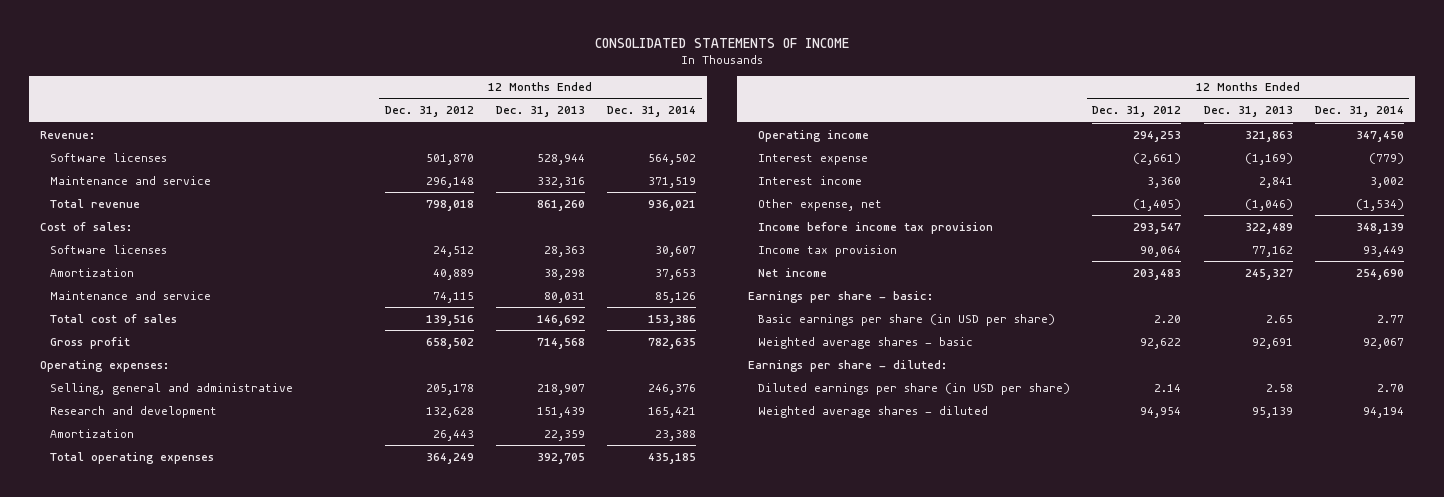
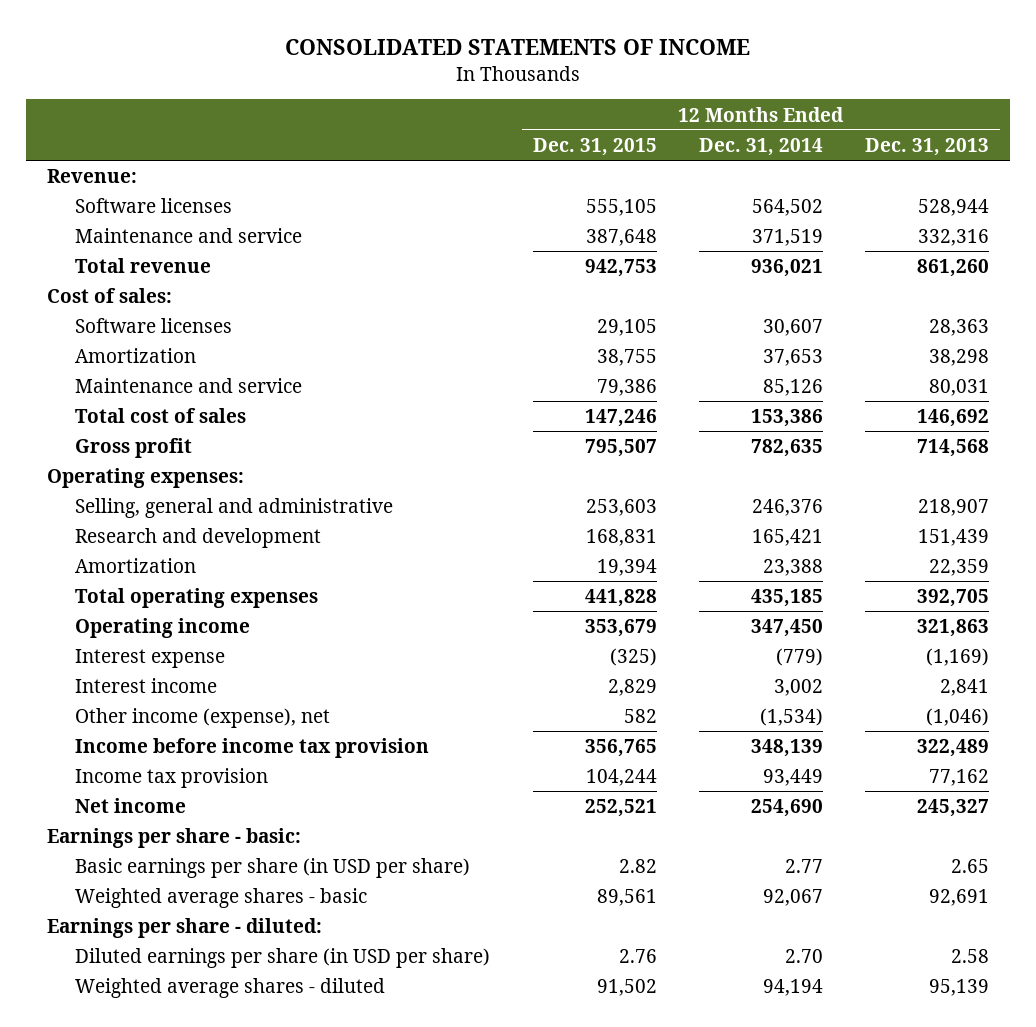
[384,106,474,118] Dec. 31, 2012 -> none
none -> [532,137,657,156] Dec. 31, 2015
[758,198,883,211] Other expense, net -> [75,708,331,729] Other income (expense), net

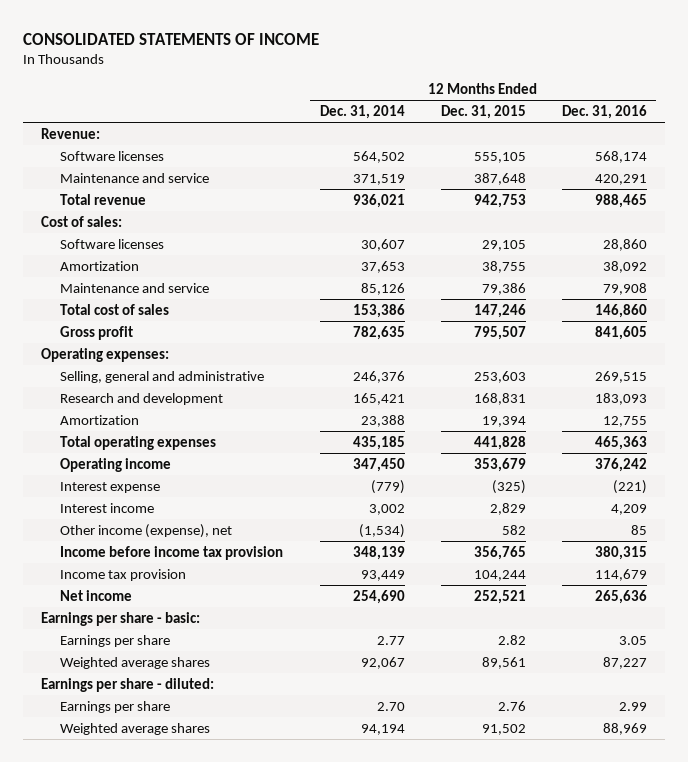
[865,137,990,156] Dec. 31, 2013 -> none
none -> [562,104,648,119] Dec. 31, 2016
[75,858,471,879] Basic earnings per share (in USD per share) -> [60,634,171,647] Earnings per share
[75,888,368,909] Weighted average shares - basic -> [60,656,211,669] Weighted average shares
[75,948,491,969] Diluted earnings per share (in USD per share) -> [60,700,171,713] Earnings per share
[75,978,386,999] Weighted average shares - diluted -> [60,722,211,735] Weighted average shares

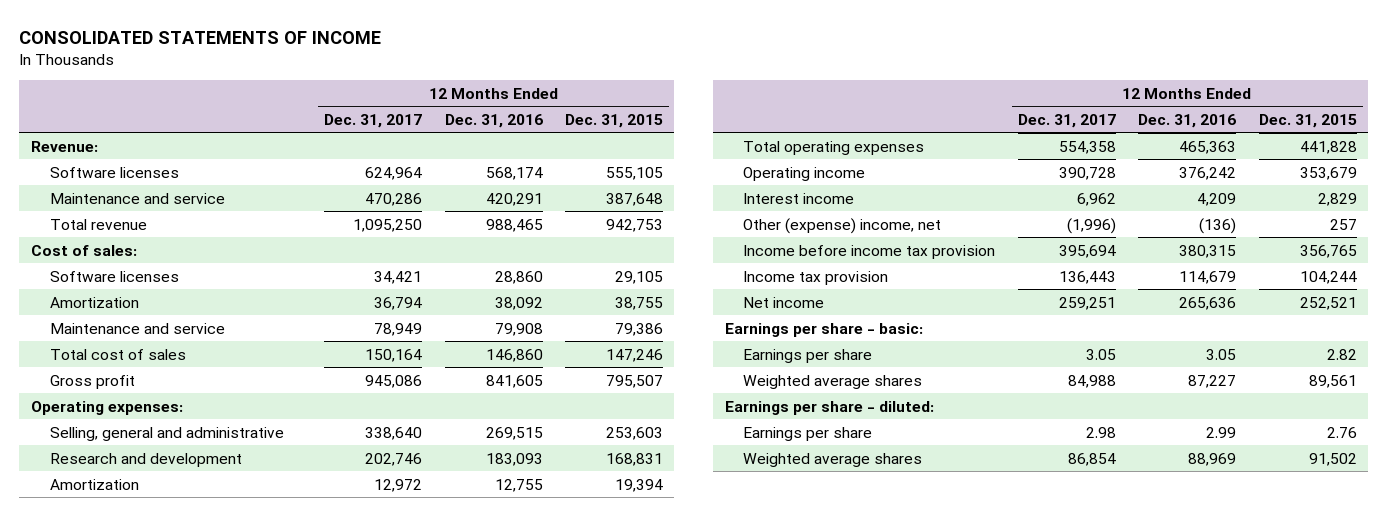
[319,104,405,119] Dec. 31, 2014 -> none
none -> [324,113,423,128] Dec. 31, 2017
[60,481,161,493] Interest expense -> none
[60,523,233,538] Other income (expense), net -> [743,217,942,234] Other (expense) income, net
[501,524,526,535] 582 -> [1329,218,1357,230] 257
[631,524,648,535] 85 -> [1199,217,1237,234] (136)

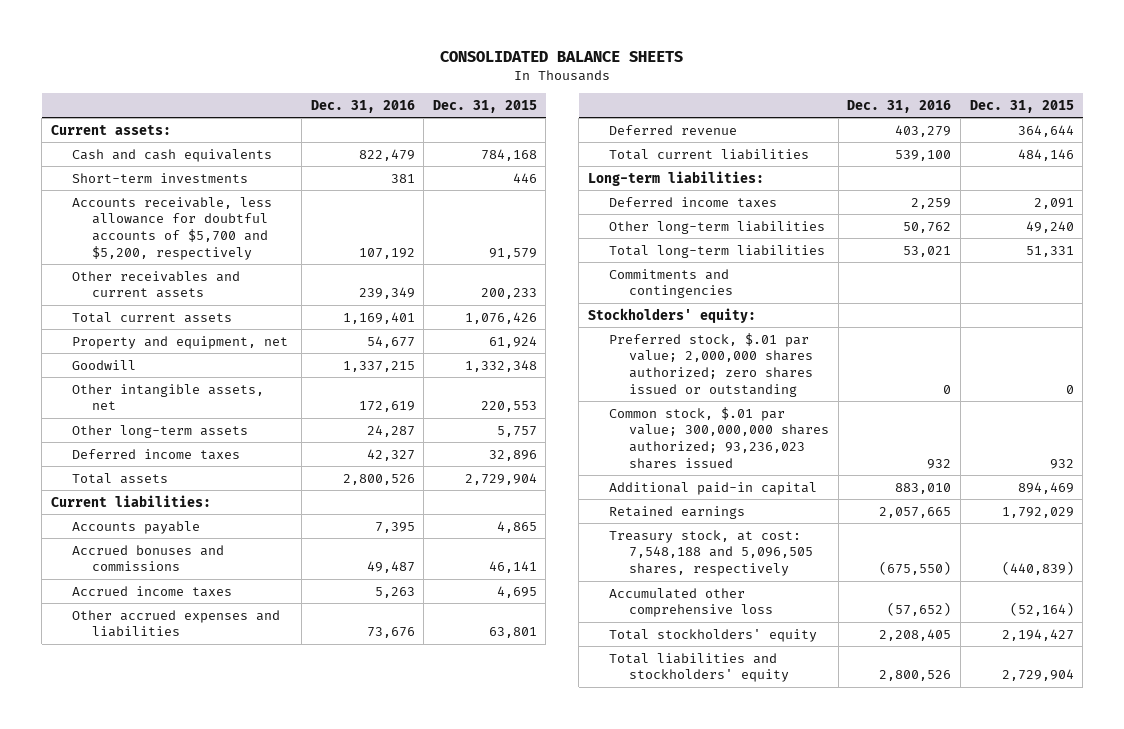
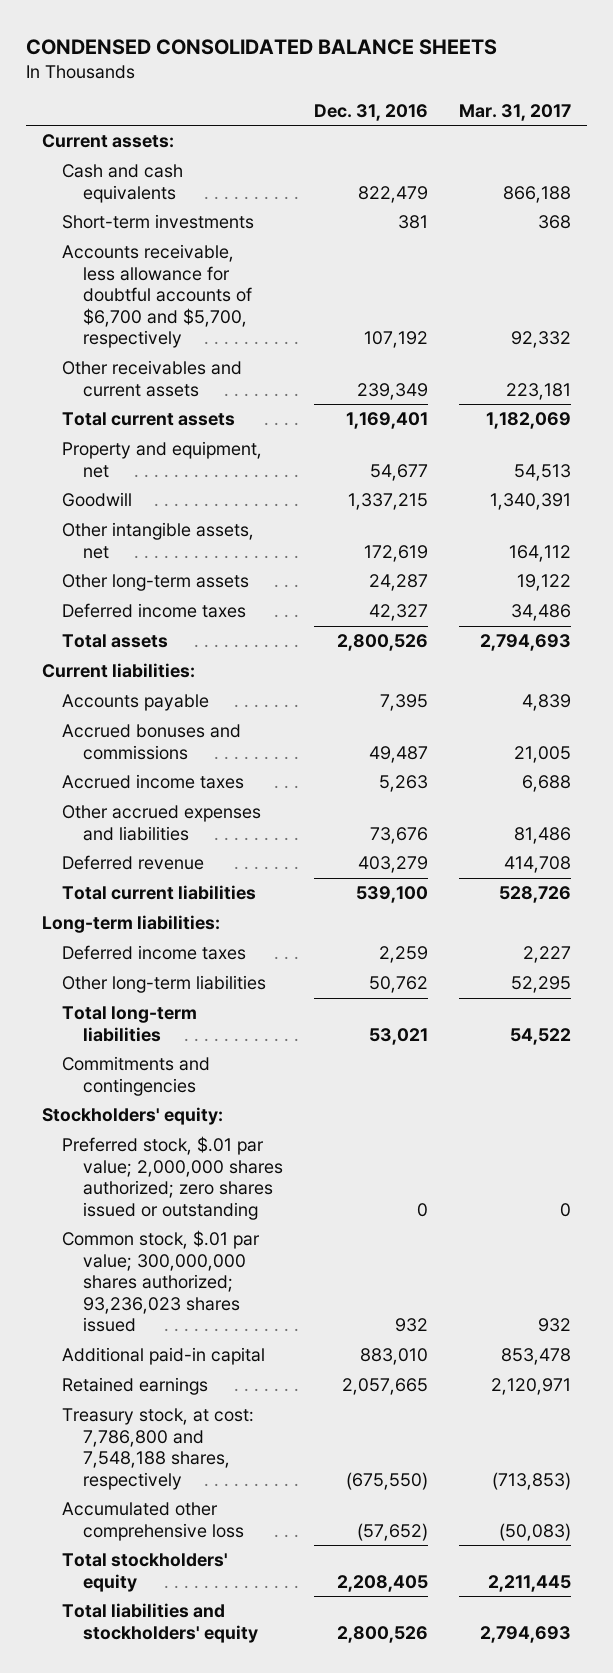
[440,51,684,63] CONSOLIDATED BALANCE SHEETS -> [25,38,497,55] CONDENSED CONSOLIDATED BALANCE SHEETS
[432,99,537,113] Dec. 31, 2015 -> none
none -> [459,103,572,121] Mar. 31, 2017
[71,196,272,260] Accounts receivable, less allowance for doubtful accounts of $5,700 and $5,200, respectively -> [62,244,253,349] Accounts receivable, less allowance for doubtful accounts of $6,700 and $5,700, respectively
[608,529,814,577] Treasury stock, at cost: 7,548,188 and 5,096,505 shares, respectively -> [62,1408,255,1490] Treasury stock, at cost: 7,786,800 and 7,548,188 shares, respectively

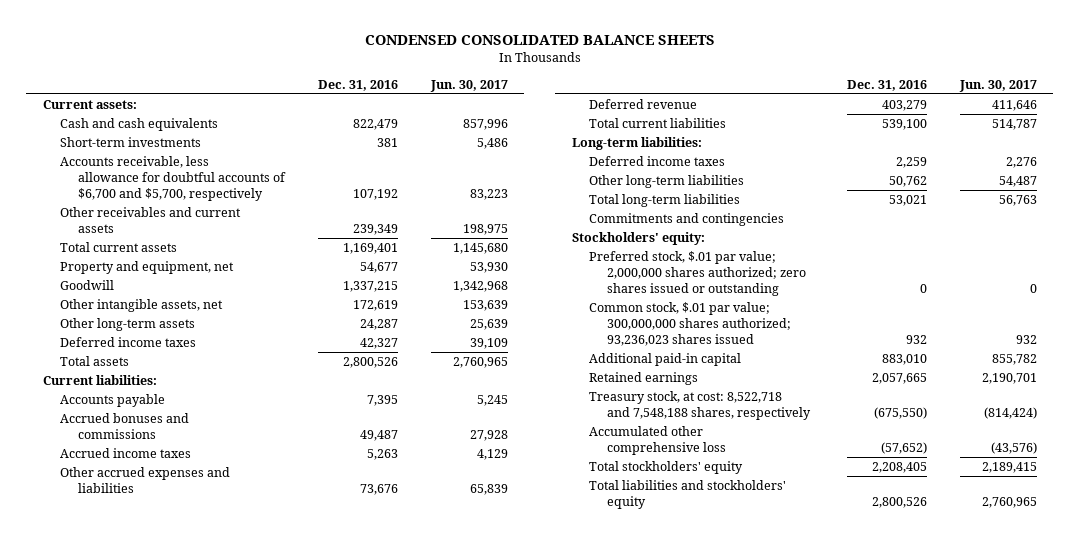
[459,103,572,121] Mar. 31, 2017 -> none
none -> [429,79,508,92] Jun. 30, 2017
[62,1408,255,1490] Treasury stock, at cost: 7,786,800 and 7,548,188 shares, respectively -> [589,391,811,421] Treasury stock, at cost: 8,522,718 and 7,548,188 shares, respectively

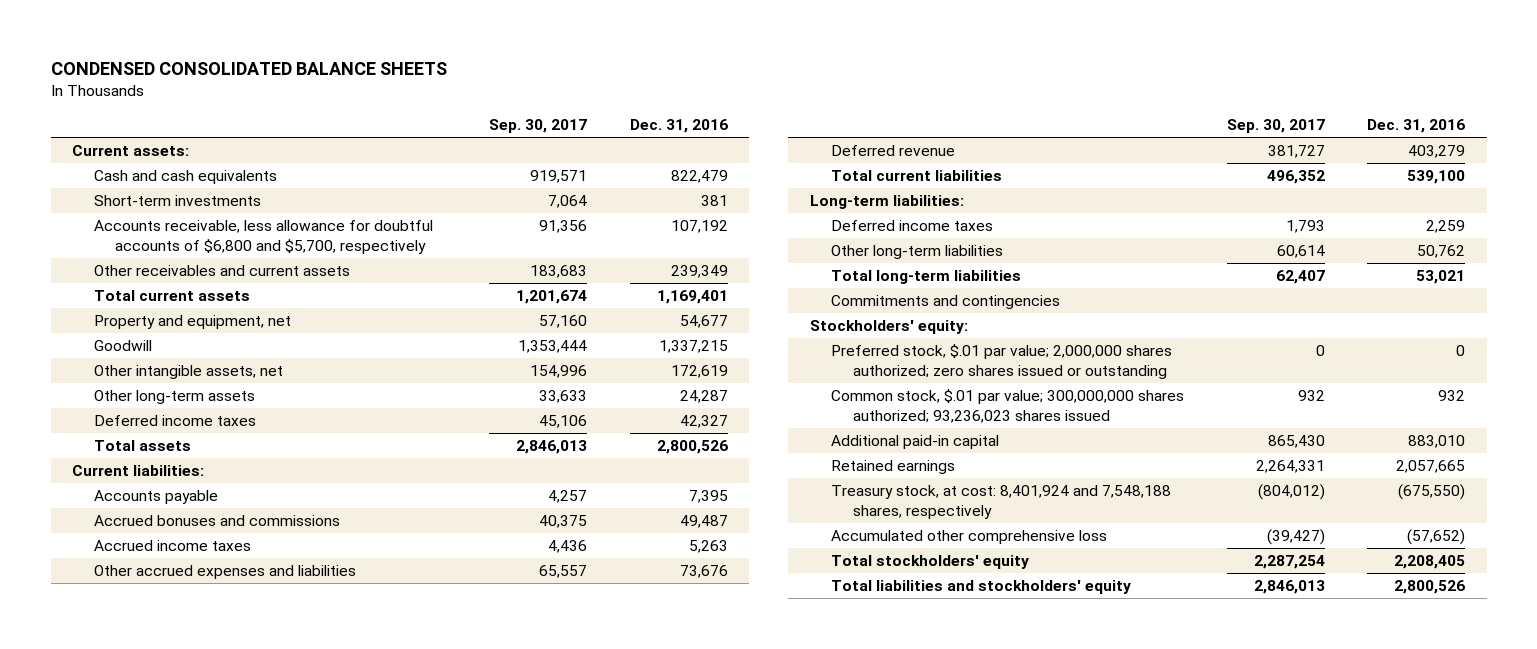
[429,79,508,92] Jun. 30, 2017 -> none
none -> [489,118,588,133] Sep. 30, 2017
[60,156,286,202] Accounts receivable, less allowance for doubtful accounts of $6,700 and $5,700, respectively -> [93,220,433,255] Accounts receivable, less allowance for doubtful accounts of $6,800 and $5,700, respectively
[589,391,811,421] Treasury stock, at cost: 8,522,718 and 7,548,188 shares, respectively -> [831,485,1172,520] Treasury stock, at cost: 8,401,924 and 7,548,188 shares, respectively

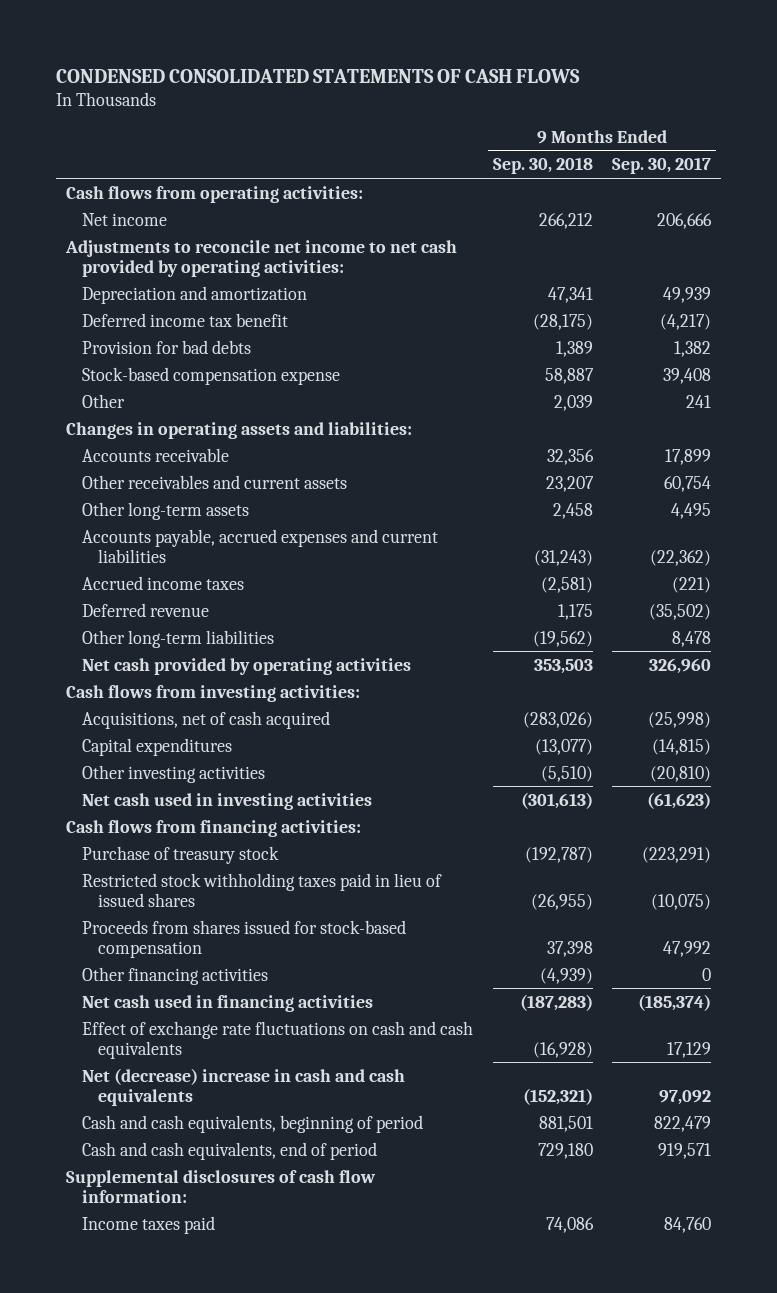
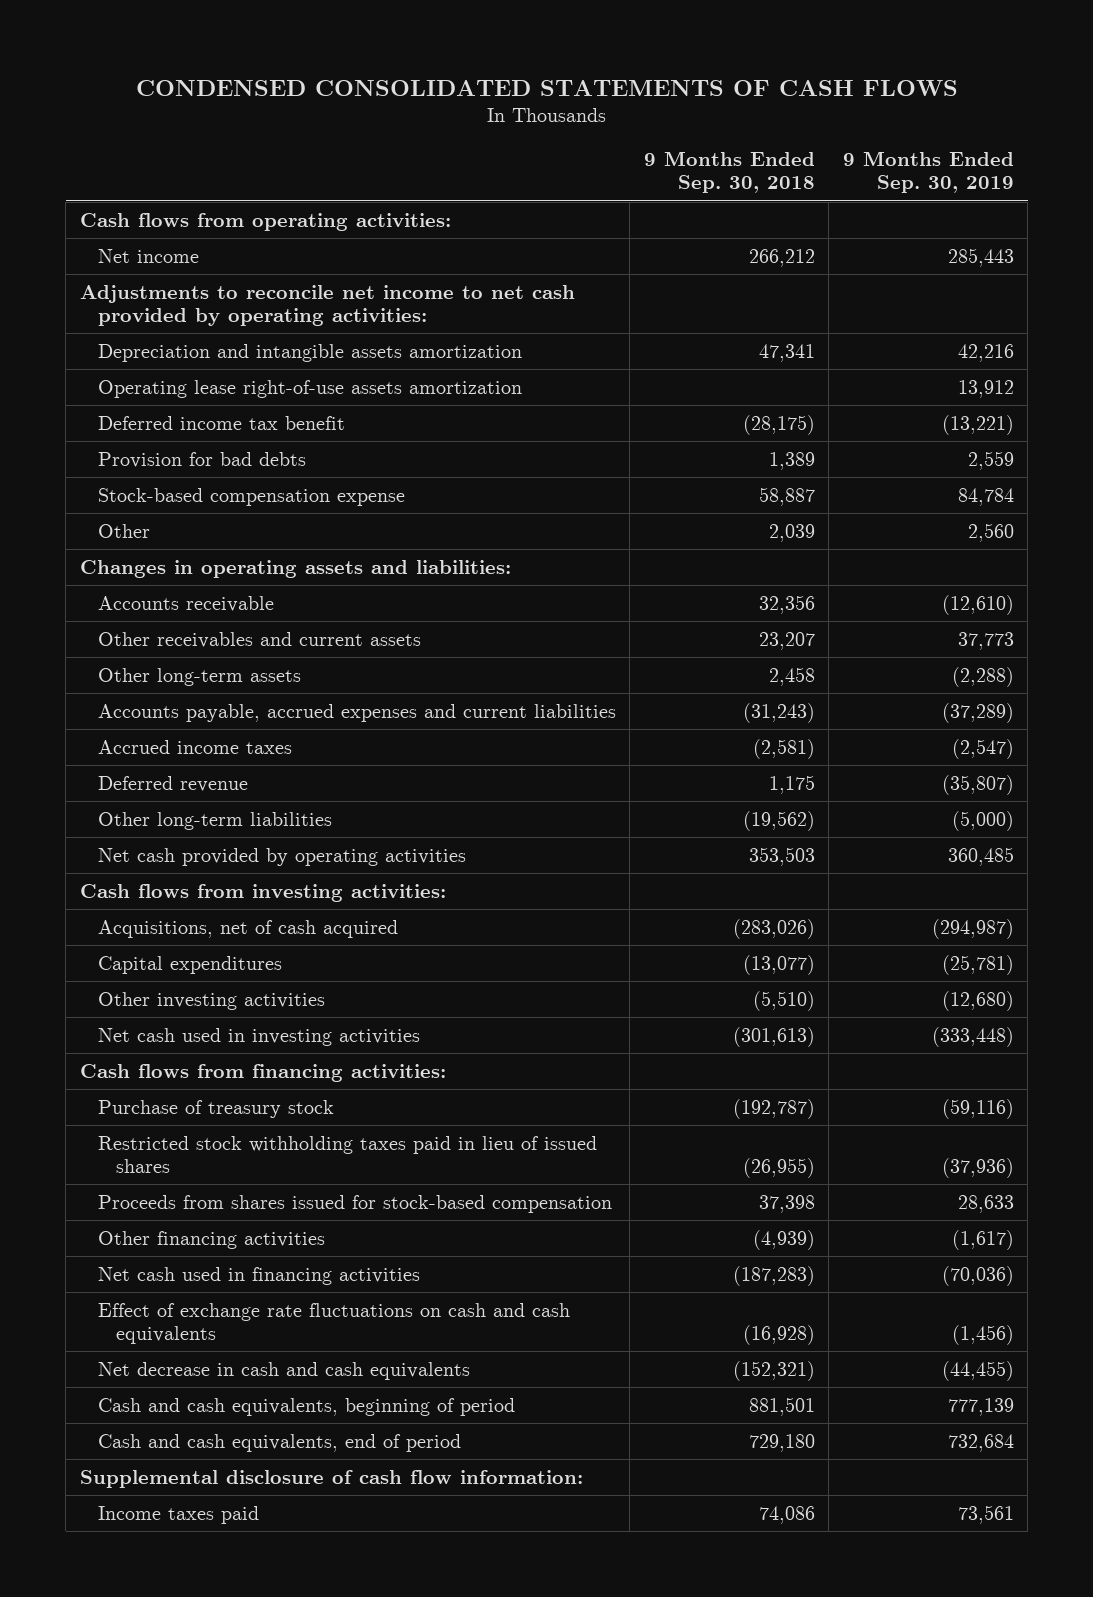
[612,157,712,175] Sep. 30, 2017 -> none
none -> [842,151,1014,194] 9 Months Ended Sep. 30, 2019
[82,285,308,304] Depreciation and amortization -> [97,343,522,362] Depreciation and intangible assets amortization
none -> [97,379,522,398] Operating lease right-of-use assets amortization
[82,1067,406,1106] Net (decrease) increase in cash and cash equivalents -> [97,1361,470,1380] Net decrease in cash and cash equivalents
[66,1169,377,1203] Supplemental disclosures of cash flow information: -> [79,1469,583,1488] Supplemental disclosure of cash flow information:

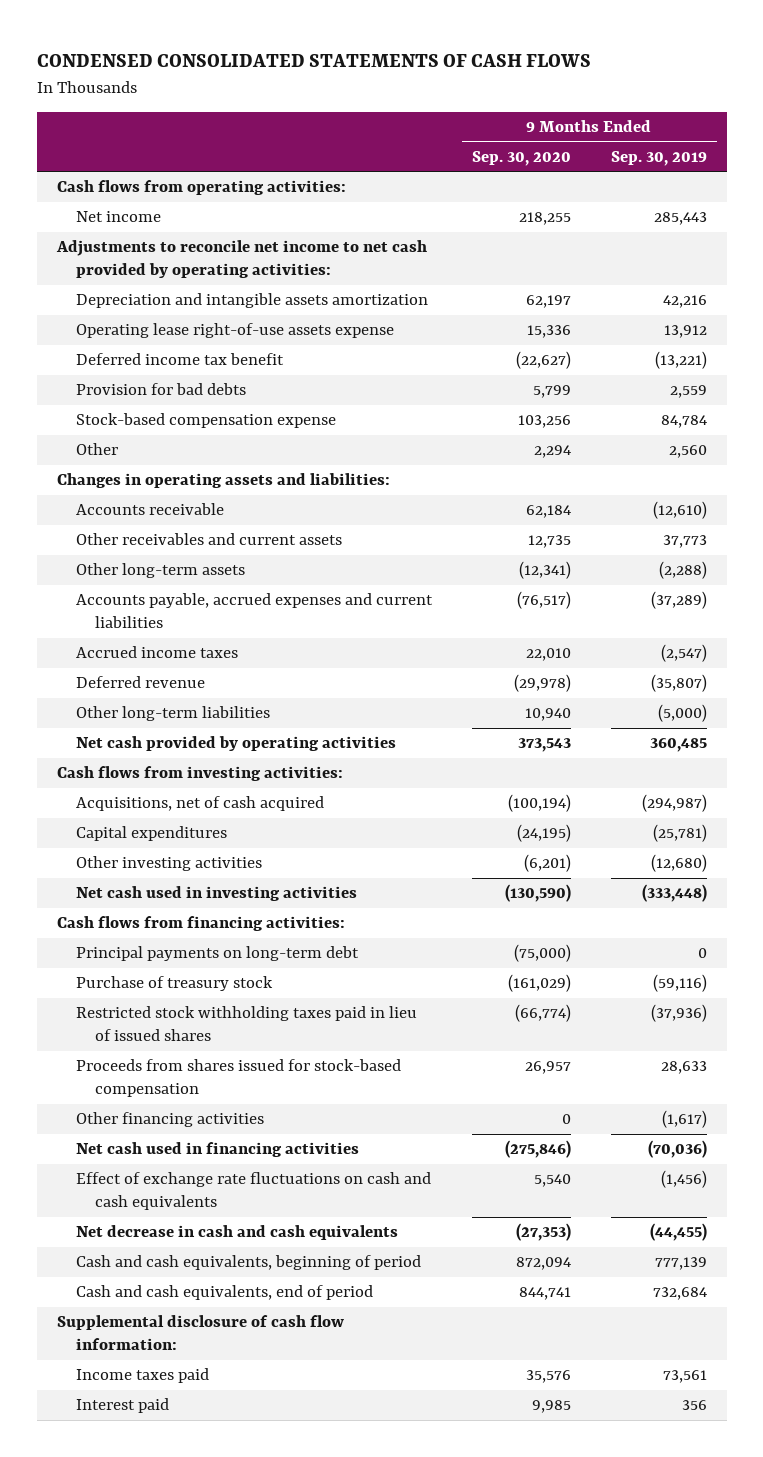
[643,151,815,194] 9 Months Ended Sep. 30, 2018 -> none
none -> [471,150,571,166] Sep. 30, 2020
[97,379,522,398] Operating lease right-of-use assets amortization -> [75,323,394,339] Operating lease right-of-use assets expense
none -> [75,946,359,962] Principal payments on long-term debt
none -> [75,1398,169,1414] Interest paid

